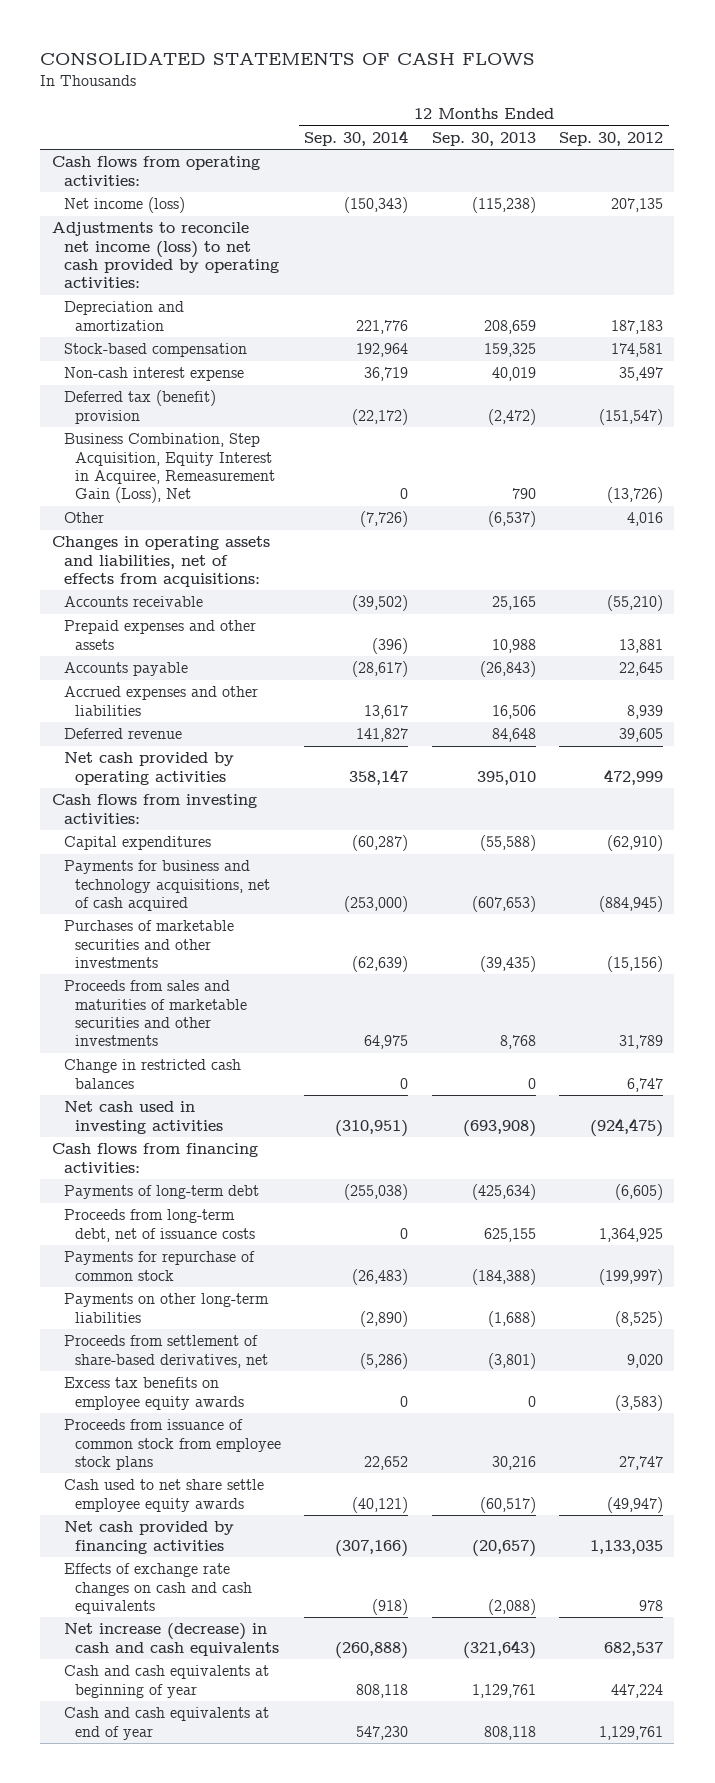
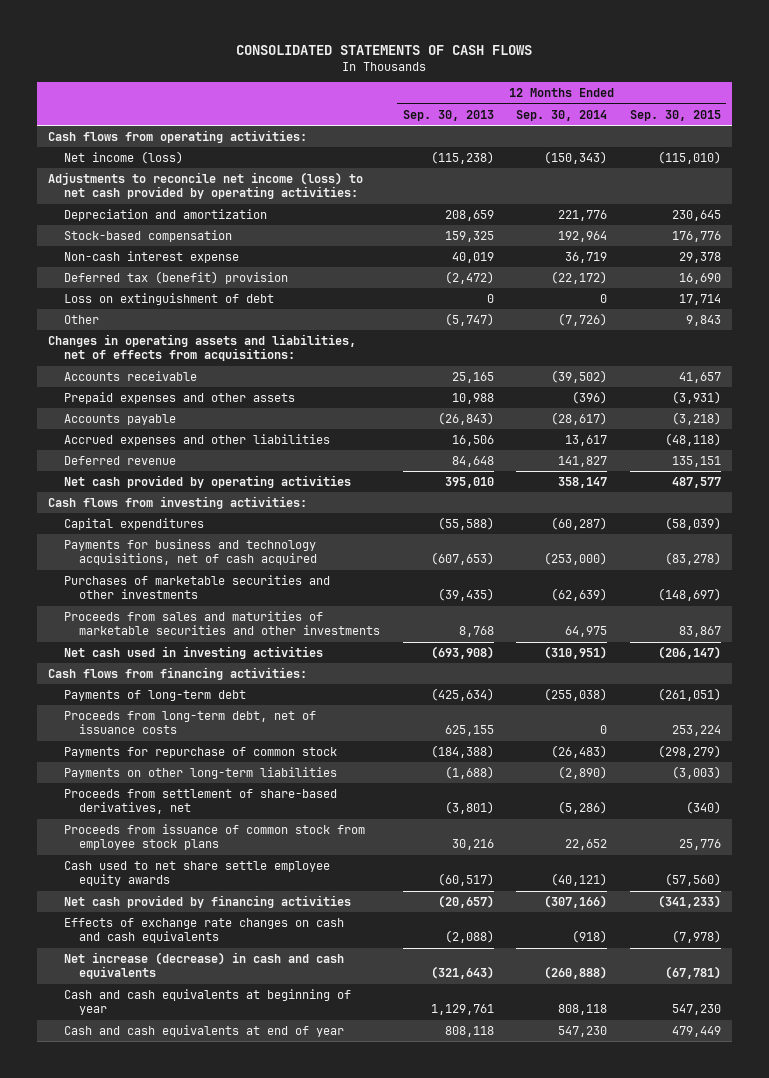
[558,131,663,146] Sep. 30, 2012 -> none
none -> [629,109,721,121] Sep. 30, 2015
[63,433,276,504] Business Combination, Step Acquisition, Equity Interest in Acquiree, Remeasurement Gain (Loss), Net -> none
none -> [63,292,274,305] Loss on extinguishment of debt
[487,511,536,528] (6,537) -> [444,312,494,326] (5,747)
[63,1059,241,1089] Change in restricted cash balances -> none
[63,1377,245,1410] Excess tax benefits on employee equity awards -> none

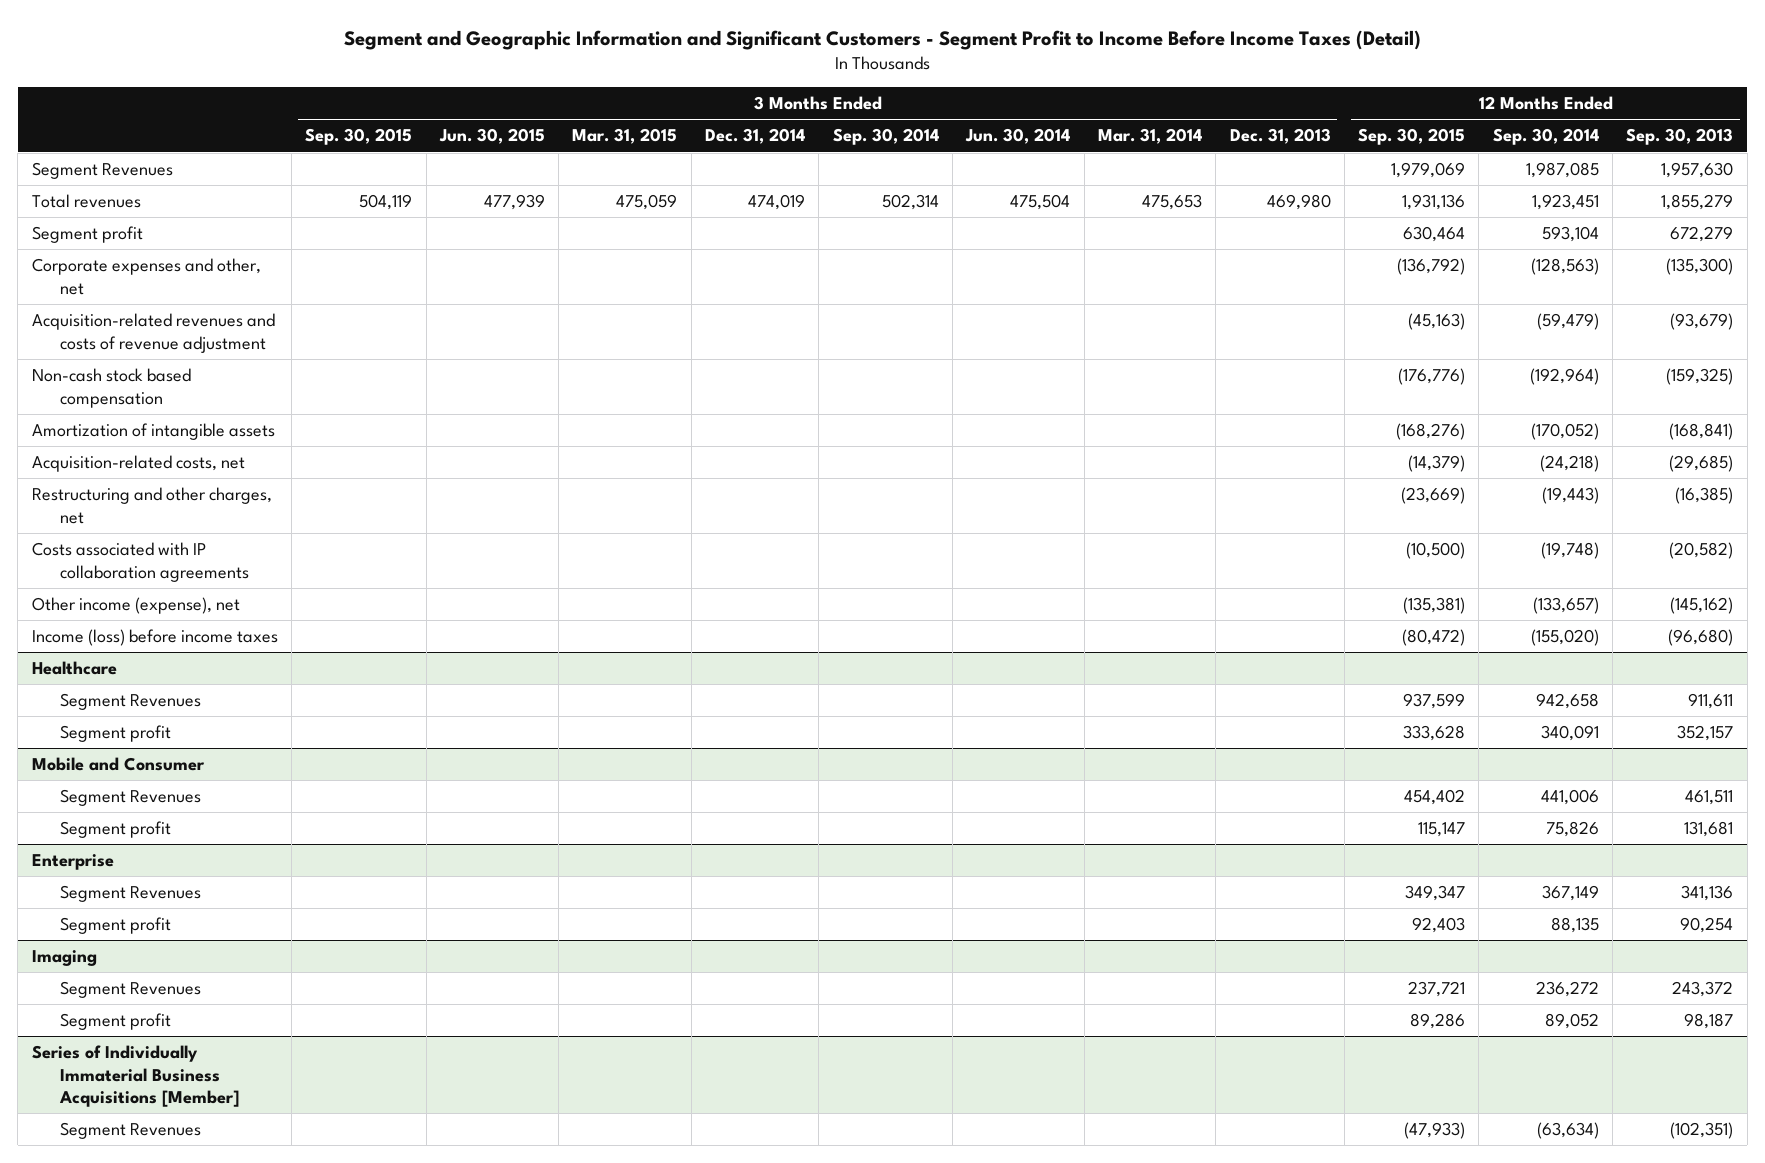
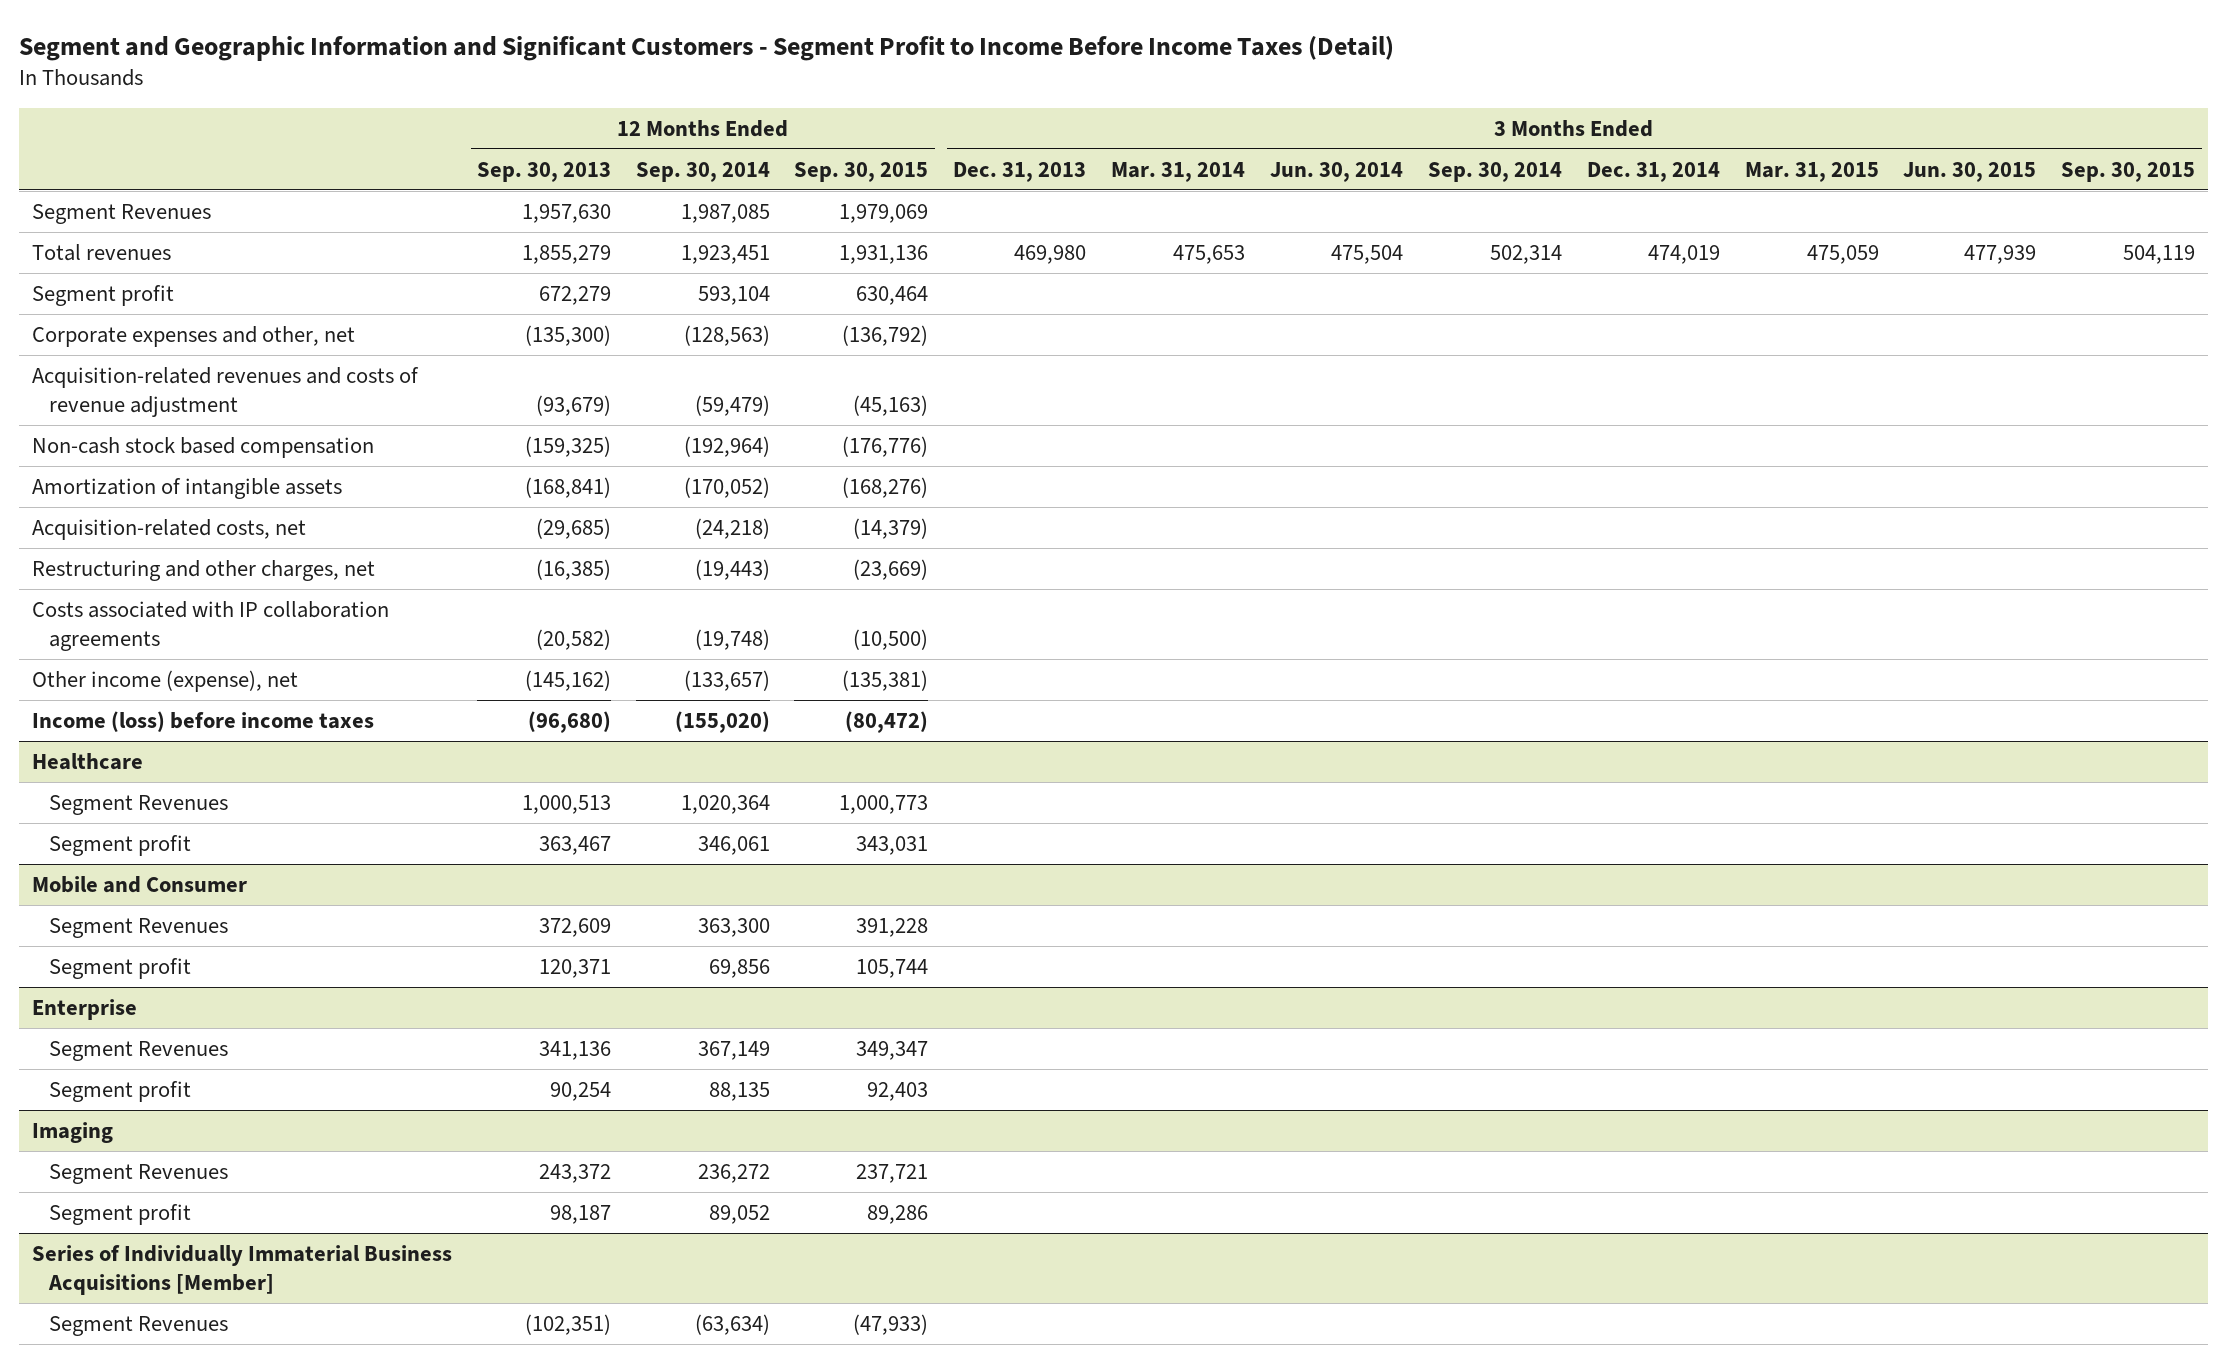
[1403,692,1466,709] 937,599 -> [839,794,929,814] 1,000,773
[1535,692,1599,709] 942,658 -> [680,794,770,814] 1,020,364
[1688,692,1734,709] 911,611 -> [521,794,611,814] 1,000,513
[1403,724,1466,741] 333,628 -> [856,835,929,855] 343,031
[1540,724,1599,741] 340,091 -> [697,835,770,855] 346,061
[1677,724,1734,741] 352,157 -> [538,835,611,855] 363,467
[1404,788,1466,805] 454,402 -> [856,917,929,937] 391,228
[1540,788,1599,805] 441,006 -> [697,917,770,937] 363,300
[1685,789,1734,805] 461,511 -> [538,917,611,937] 372,609
[1418,821,1466,837] 115,147 -> [856,958,929,978] 105,744
[1545,820,1599,837] 75,826 -> [708,958,770,978] 69,856
[1684,820,1734,837] 131,681 -> [538,958,611,978] 120,371

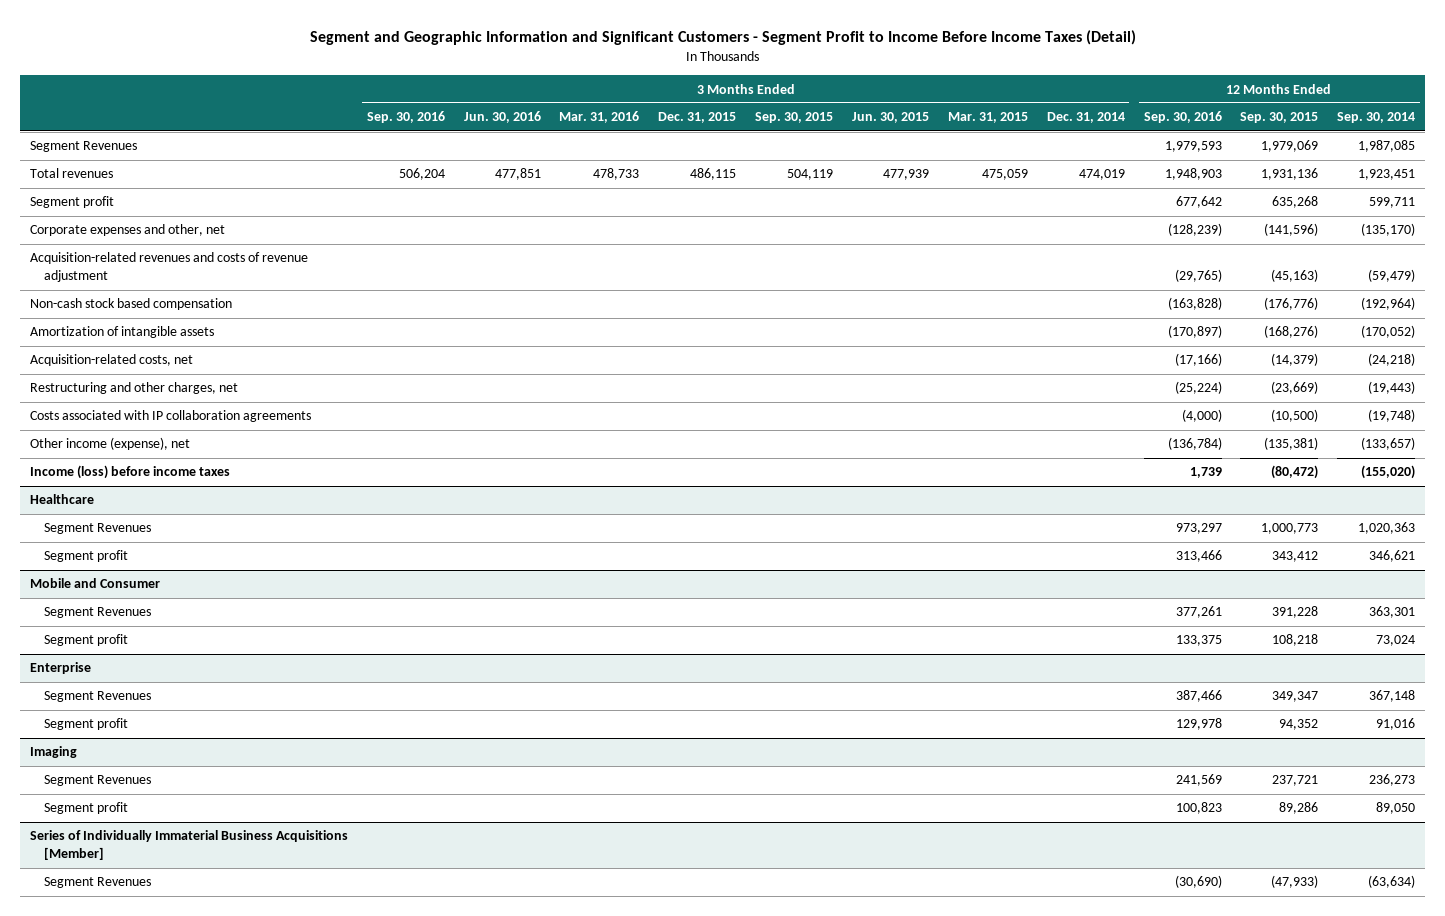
[476,161,611,182] Sep. 30, 2013 -> none
[953,161,1087,182] Dec. 31, 2013 -> none
[1111,161,1246,182] Mar. 31, 2014 -> none
[1270,161,1404,182] Jun. 30, 2014 -> none
[1427,161,1562,182] Sep. 30, 2014 -> none
none -> [366,111,445,124] Sep. 30, 2016
none -> [463,111,541,124] Jun. 30, 2016
none -> [559,111,640,124] Mar. 31, 2016
none -> [658,112,737,124] Dec. 31, 2015
none -> [1143,111,1222,124] Sep. 30, 2016
[697,285,770,305] 593,104 -> [1369,197,1416,209] 599,711
[856,285,929,305] 630,464 -> [1272,196,1319,209] 635,268
[683,324,770,346] (128,563) -> [1361,223,1416,237] (135,170)
[842,324,929,346] (136,792) -> [1264,223,1319,237] (141,596)
[680,794,770,814] 1,020,364 -> [1358,522,1416,535] 1,020,363
[697,835,770,855] 346,061 -> [1369,550,1416,563] 346,621
[856,835,929,855] 343,031 -> [1272,551,1319,563] 343,412
[697,917,770,937] 363,300 -> [1369,606,1416,619] 363,301
[708,958,770,978] 69,856 -> [1376,635,1416,647] 73,024
[856,958,929,978] 105,744 -> [1272,634,1319,647] 108,218
[697,1040,770,1060] 367,149 -> [1369,690,1416,703] 367,148
[708,1081,770,1101] 88,135 -> [1376,718,1416,731] 91,016
[867,1081,929,1101] 92,403 -> [1279,719,1319,731] 94,352
[697,1163,770,1183] 236,272 -> [1369,774,1416,787] 236,273
[708,1204,770,1224] 89,052 -> [1376,802,1416,815] 89,050

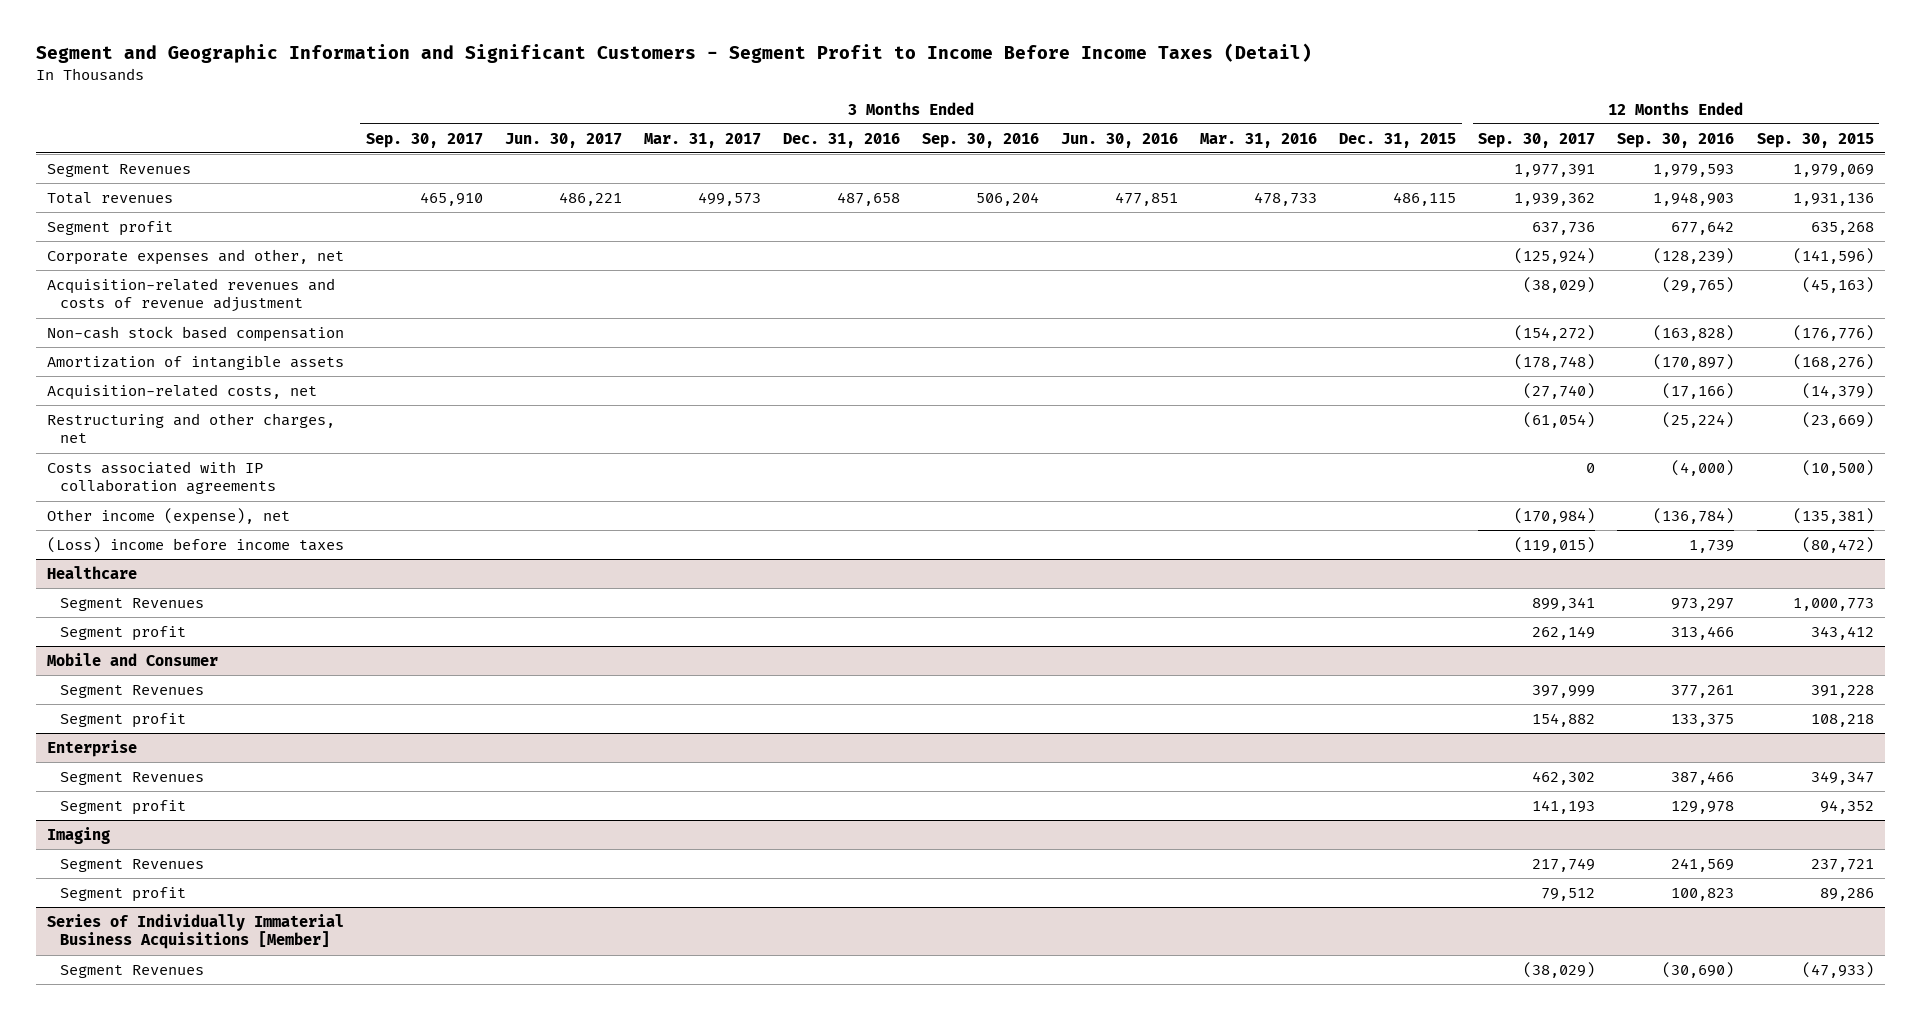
[755,112,834,124] Sep. 30, 2015 -> none
[852,112,930,124] Jun. 30, 2015 -> none
[947,112,1028,124] Mar. 31, 2015 -> none
[1046,112,1125,124] Dec. 31, 2014 -> none
[1337,112,1416,124] Sep. 30, 2014 -> none
none -> [365,132,483,148] Sep. 30, 2017
none -> [504,132,622,148] Jun. 30, 2017
none -> [643,132,761,148] Mar. 31, 2017
none -> [783,132,901,148] Dec. 31, 2016
none -> [1478,132,1596,148] Sep. 30, 2017
[29,465,230,480] Income (loss) before income taxes -> [46,536,344,553] (Loss) income before income taxes

